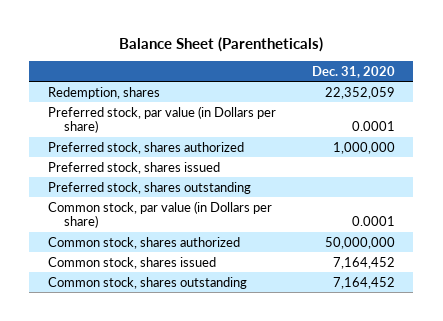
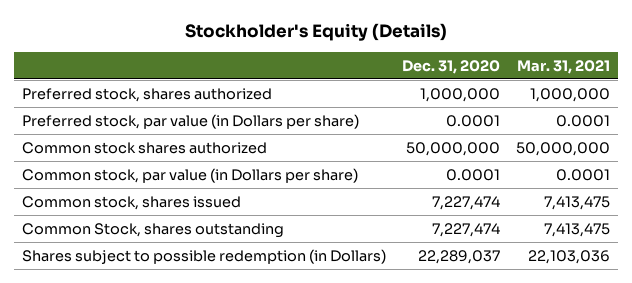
[119,36,324,52] Balance Sheet (Parentheticals) -> [185,23,448,42] Stockholder's Equity (Details)
none -> [516,59,610,74] Mar. 31, 2021
[47,86,160,99] Redemption, shares -> none
[47,161,220,174] Preferred stock, shares issued -> none
[47,181,251,194] Preferred stock, shares outstanding -> none
[47,105,276,134] Preferred stock, par value (in Dollars per share) -> [22,113,360,129] Preferred stock, par value (in Dollars per share)
none -> [22,141,268,154] Common stock shares authorized
[47,236,240,249] Common stock, shares authorized -> none
[333,256,396,269] 7,164,452 -> [432,195,501,210] 7,227,474
[47,276,247,289] Common stock, shares outstanding -> [22,222,285,238] Common Stock, shares outstanding
[333,276,396,289] 7,164,452 -> [432,222,501,237] 7,227,474
none -> [22,248,387,264] Shares subject to possible redemption (in Dollars)

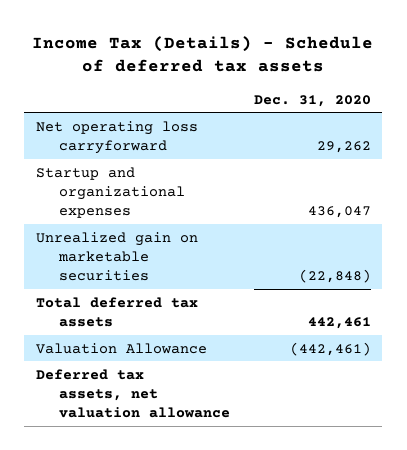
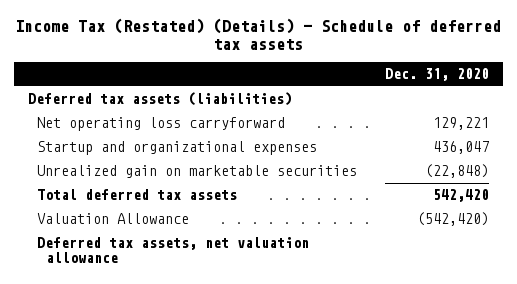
[32,35,374,73] Income Tax (Details) - Schedule of deferred tax assets -> [15,17,502,51] Income Tax (Restated) (Details) - Schedule of deferred tax assets
none -> [27,92,292,107] Deferred tax assets (liabilities)
[316,140,371,153] 29,262 -> [433,117,490,131] 129,221
[307,316,371,329] 442,461 -> [433,189,490,203] 542,420
[289,341,371,356] (442,461) -> [417,212,490,227] (542,420)

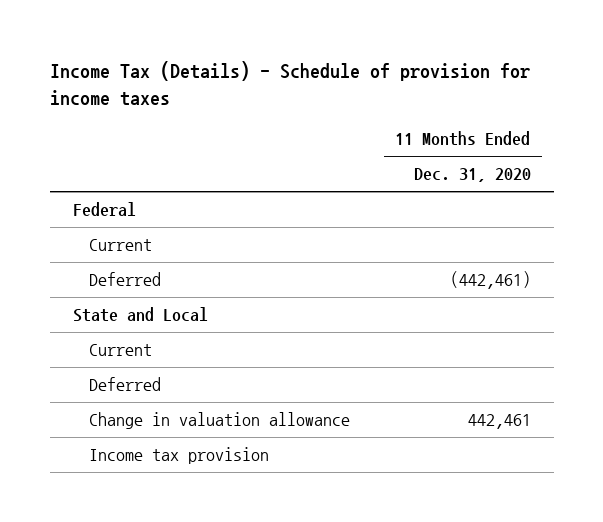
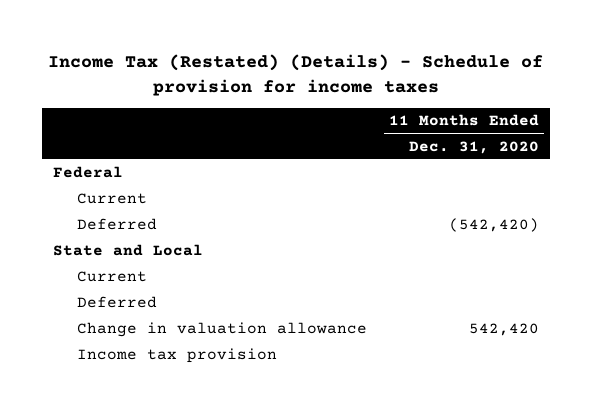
[49,60,530,106] Income Tax (Details) - Schedule of provision for income taxes -> [47,53,543,96] Income Tax (Restated) (Details) - Schedule of provision for income taxes
[449,271,531,290] (442,461) -> [448,218,539,233] (542,420)
[467,414,531,430] 442,461 -> [468,323,539,337] 542,420

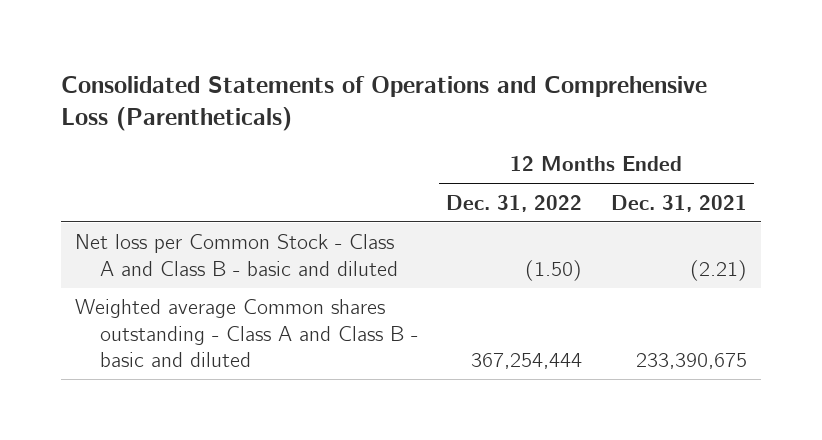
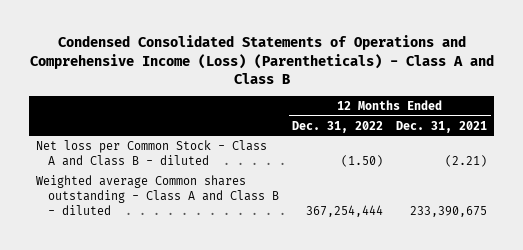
[60,75,707,131] Consolidated Statements of Operations and Comprehensive Loss (Parentheticals) -> [29,35,494,84] Condensed Consolidated Statements of Operations and Comprehensive Income (Loss) (Parentheticals) - Class A and Class B
[75,234,398,276] Net loss per Common Stock - Class A and Class B - basic and diluted -> [35,140,267,166] Net loss per Common Stock - Class A and Class B - diluted
[75,299,418,368] Weighted average Common shares outstanding - Class A and Class B - basic and diluted -> [35,175,280,215] Weighted average Common shares outstanding - Class A and Class B - diluted

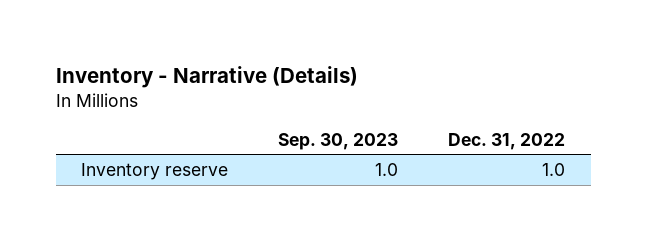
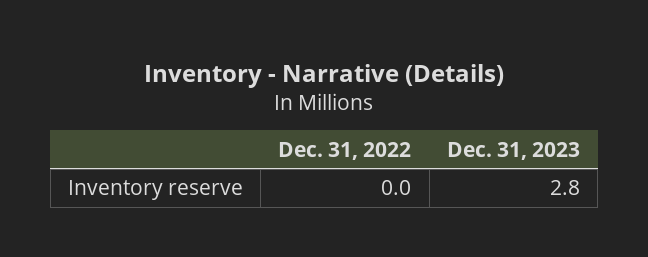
[278,132,399,150] Sep. 30, 2023 -> none
none -> [446,141,580,160] Dec. 31, 2023
[542,163,566,177] 1.0 -> [381,180,412,196] 0.0

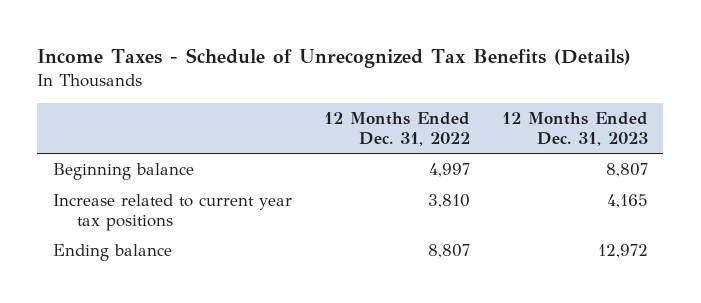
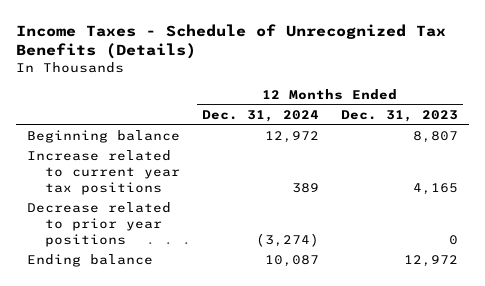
[323,112,470,146] 12 Months Ended Dec. 31, 2022 -> none
none -> [201,110,319,123] Dec. 31, 2024
none -> [26,202,171,248] Decrease related to prior year positions

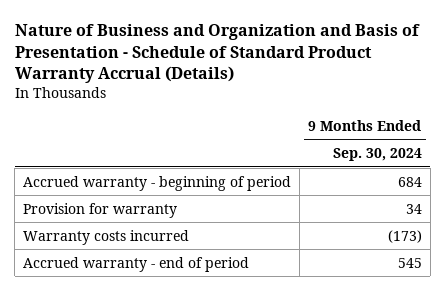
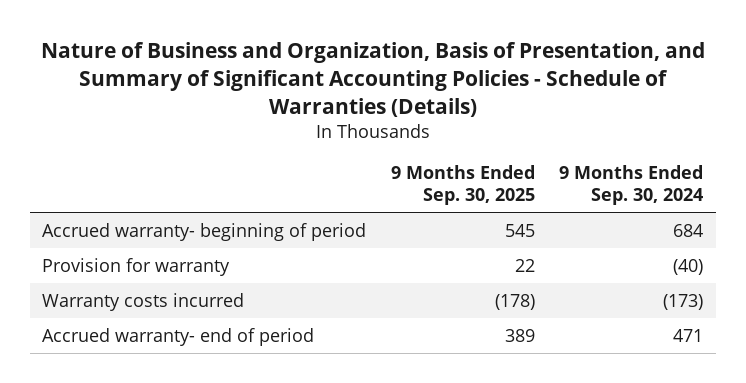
[14,24,420,84] Nature of Business and Organization and Basis of Presentation - Schedule of Standard Product Warranty Accrual (Details) -> [40,42,705,117] Nature of Business and Organization, Basis of Presentation, and Summary of Significant Accounting Policies - Schedule of Warranties (Details)
none -> [390,165,535,206] 9 Months Ended Sep. 30, 2025
[23,175,292,191] Accrued warranty - beginning of period -> [42,222,367,241] Accrued warranty- beginning of period
[405,203,422,214] 34 -> [673,258,704,275] (40)
[23,256,250,272] Accrued warranty - end of period -> [42,327,315,346] Accrued warranty- end of period
[397,257,422,268] 545 -> [673,328,704,342] 471

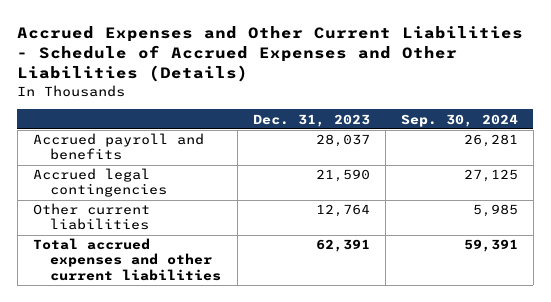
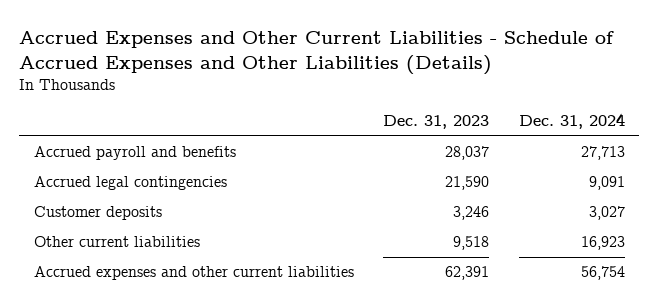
[400,113,518,127] Sep. 30, 2024 -> none
none -> [518,113,625,130] Dec. 31, 2024
none -> [33,206,162,221] Customer deposits
[315,204,370,218] 12,764 -> [453,236,490,251] 9,518
[32,238,222,281] Total accrued expenses and other current liabilities -> [33,266,354,281] Accrued expenses and other current liabilities

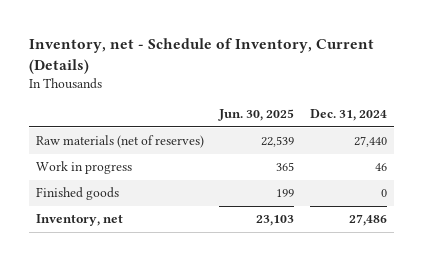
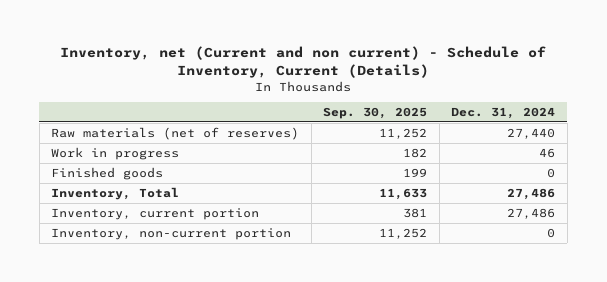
[28,38,374,74] Inventory, net - Schedule of Inventory, Current (Details) -> [60,46,547,79] Inventory, net (Current and non current) - Schedule of Inventory, Current (Details)
[218,109,295,122] Jun. 30, 2025 -> none
none -> [323,107,428,120] Sep. 30, 2025
none -> [51,186,180,200] Inventory, Total
[36,214,124,227] Inventory, net -> [51,207,260,220] Inventory, current portion
none -> [51,227,292,240] Inventory, non-current portion

